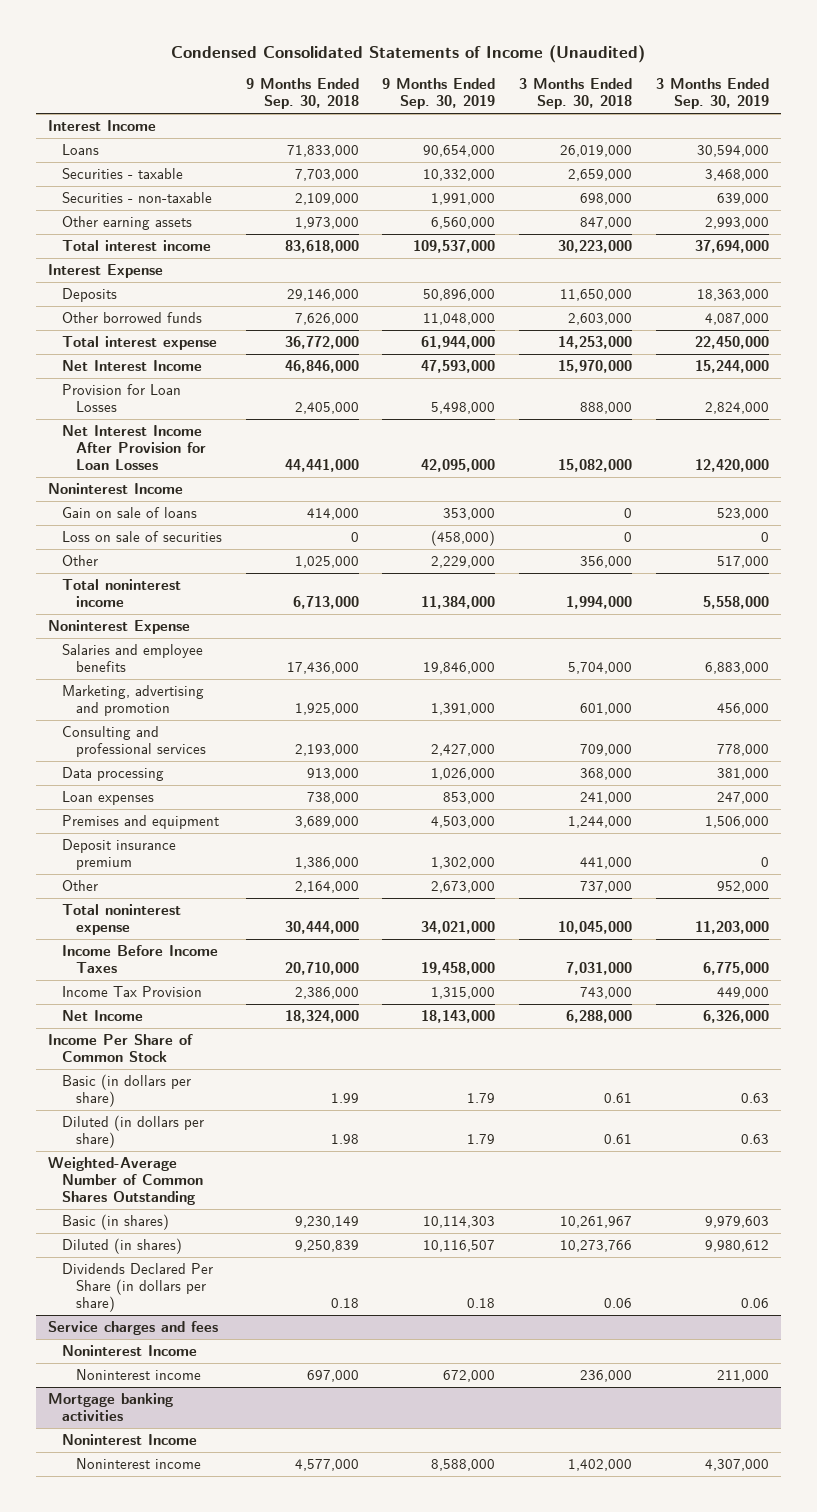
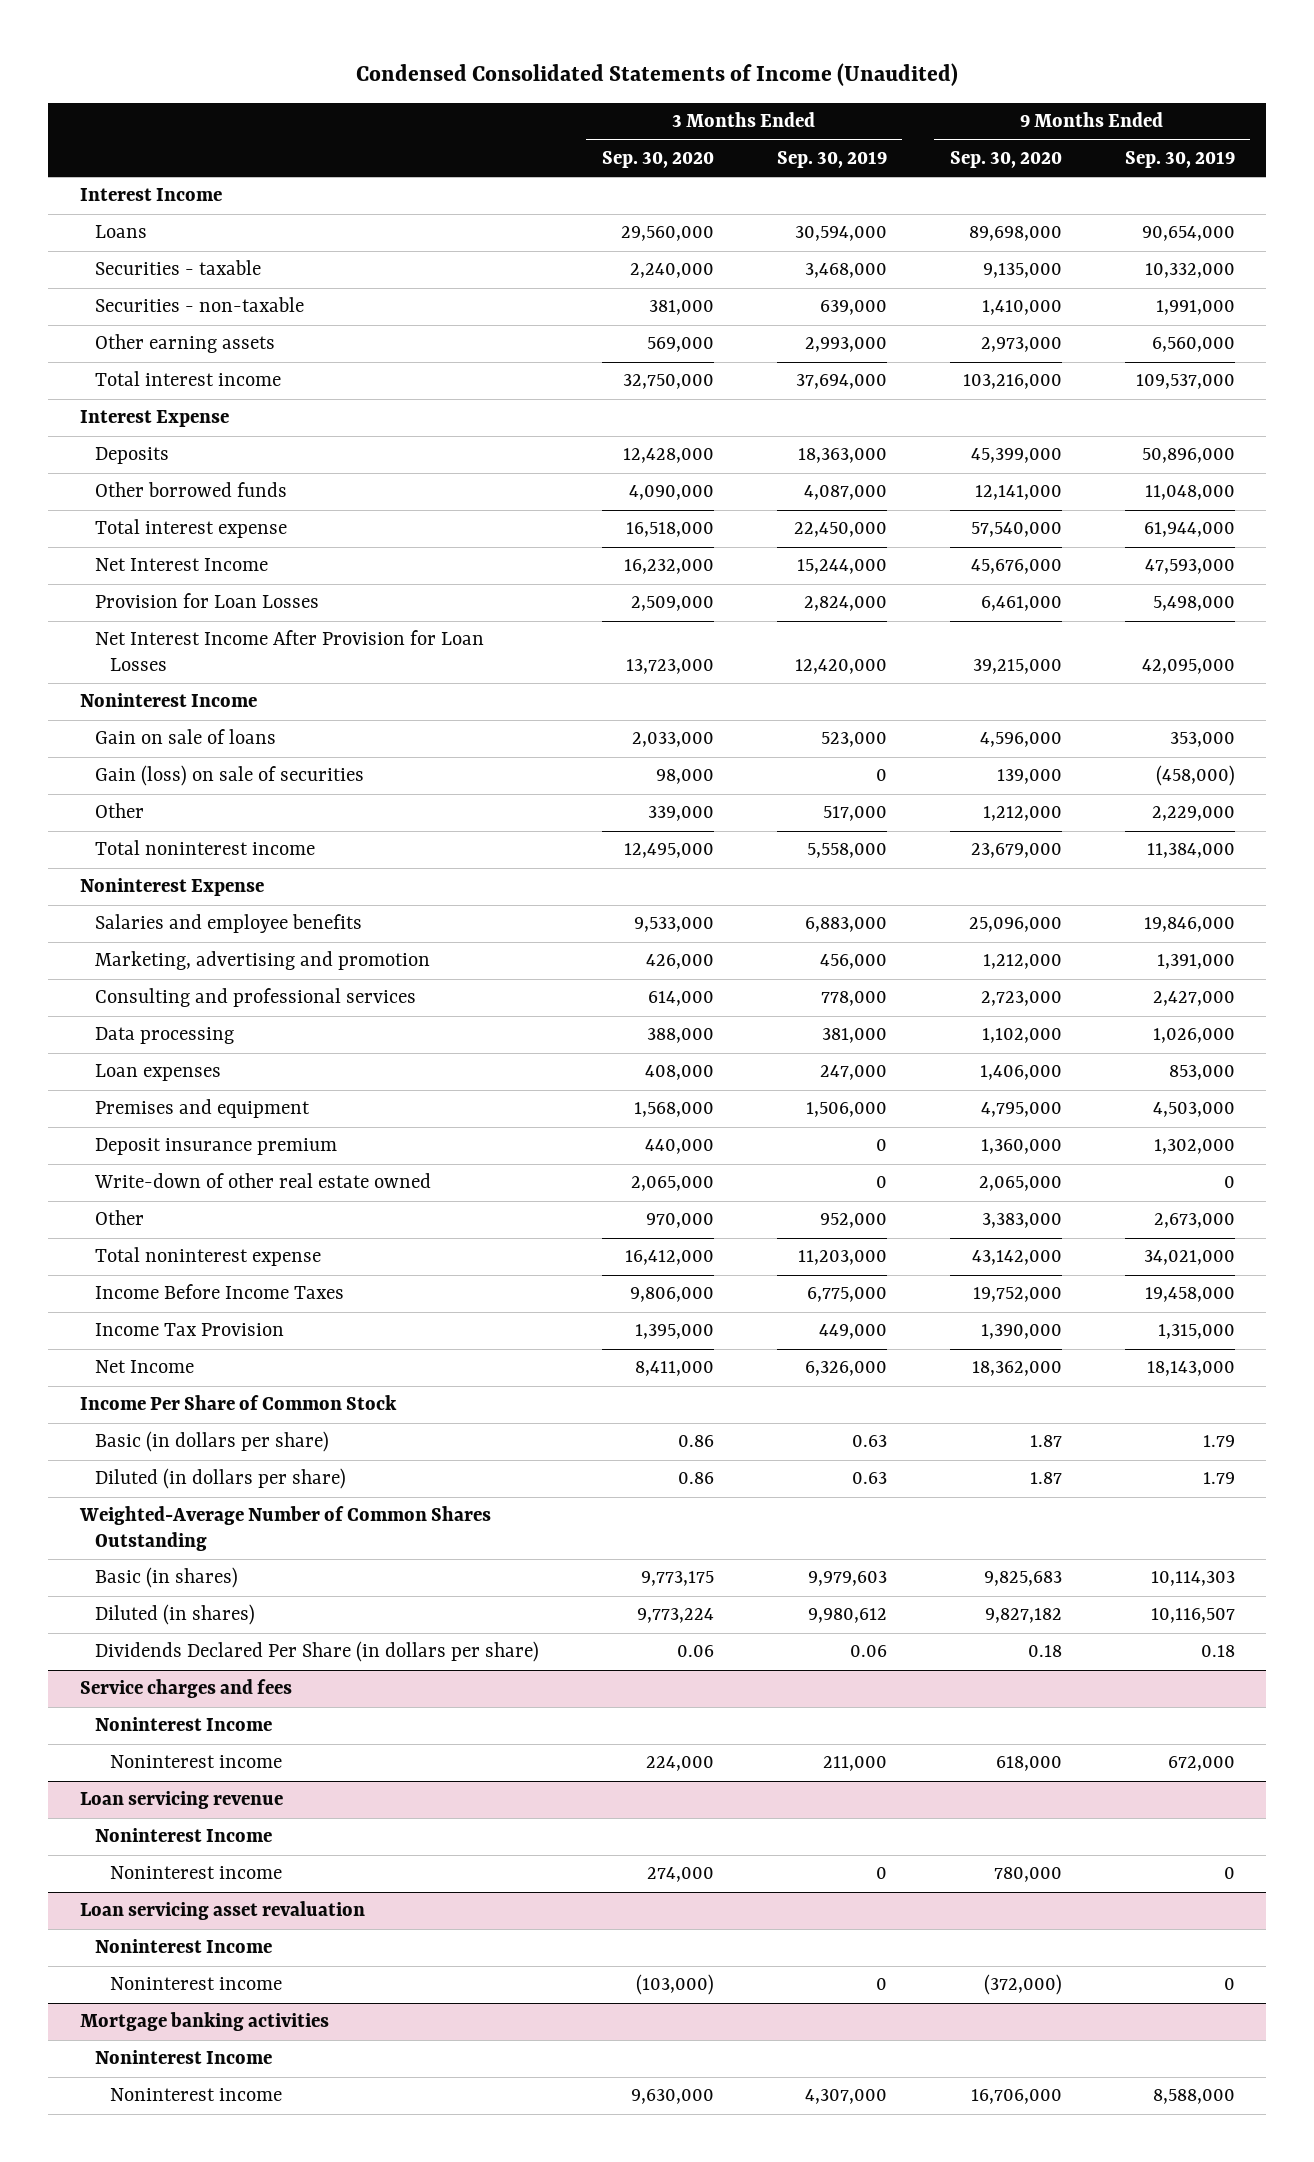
[245,78,359,110] 9 Months Ended Sep. 30, 2018 -> none
[519,78,633,110] 3 Months Ended Sep. 30, 2018 -> none
none -> [601,150,714,168] Sep. 30, 2020
none -> [949,150,1062,168] Sep. 30, 2020
[61,531,222,543] Loss on sale of securities -> [94,765,364,787] Gain (loss) on sale of securities
none -> [93,1173,431,1189] Write-down of other real estate owned
none -> [79,1791,283,1810] Loan servicing revenue
none -> [94,1828,272,1843] Noninterest Income
none -> [110,1866,283,1880] Noninterest income
none -> [79,1901,365,1921] Loan servicing asset revaluation
none -> [94,1939,272,1954] Noninterest Income
none -> [110,1977,283,1991] Noninterest income

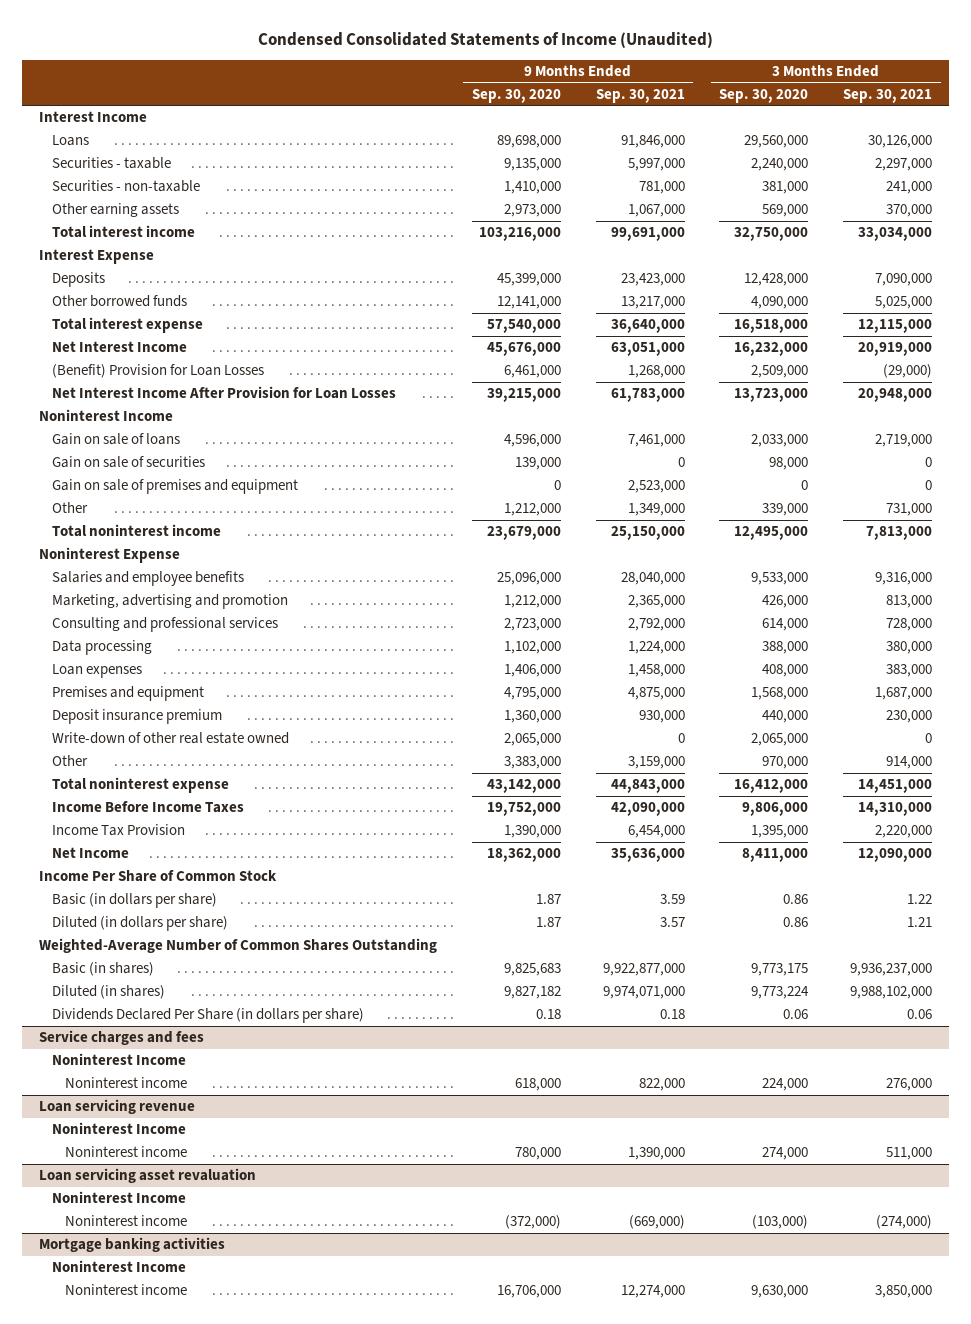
[776,150,887,168] Sep. 30, 2019 -> none
[1124,150,1235,168] Sep. 30, 2019 -> none
none -> [595,88,685,103] Sep. 30, 2021
none -> [843,88,933,103] Sep. 30, 2021
[94,593,319,609] Provision for Loan Losses -> [51,364,264,379] (Benefit) Provision for Loan Losses
[94,765,364,787] Gain (loss) on sale of securities -> [51,456,205,469] Gain on sale of securities
none -> [51,479,298,495] Gain on sale of premises and equipment

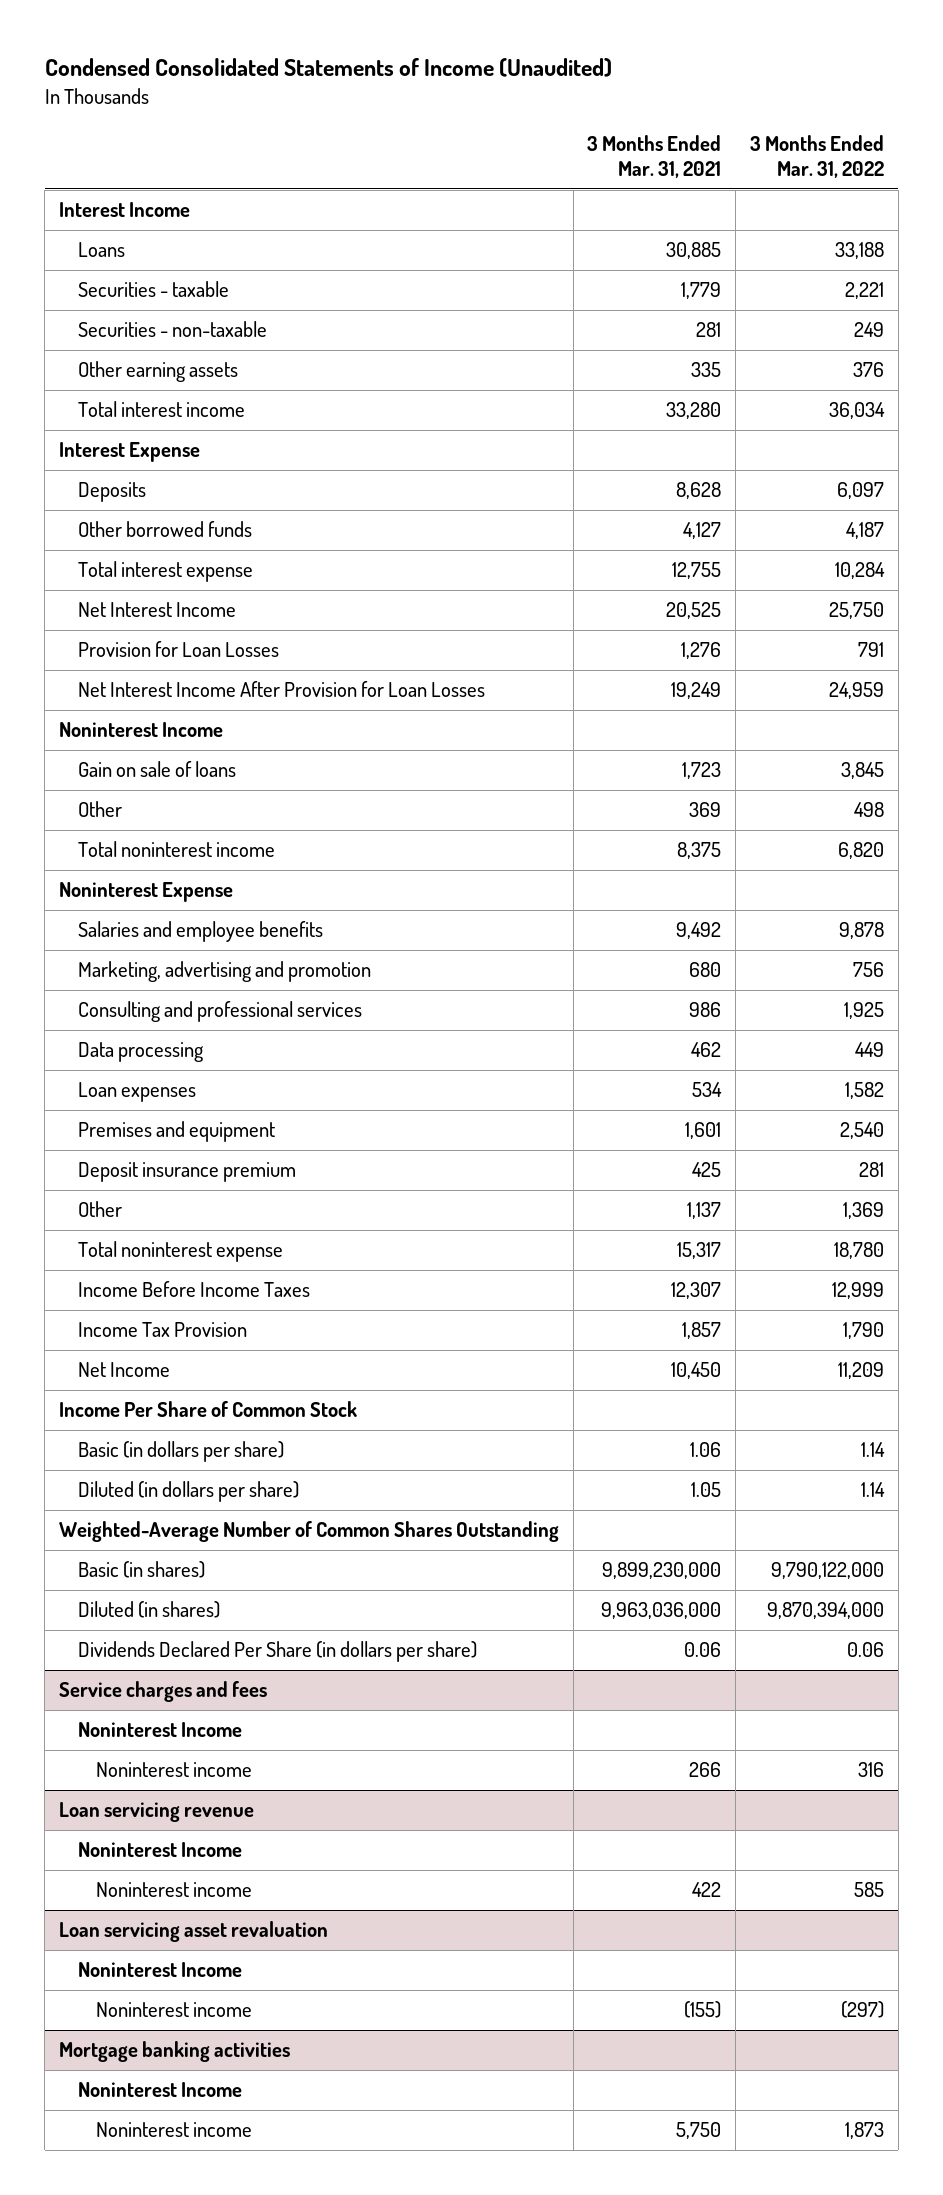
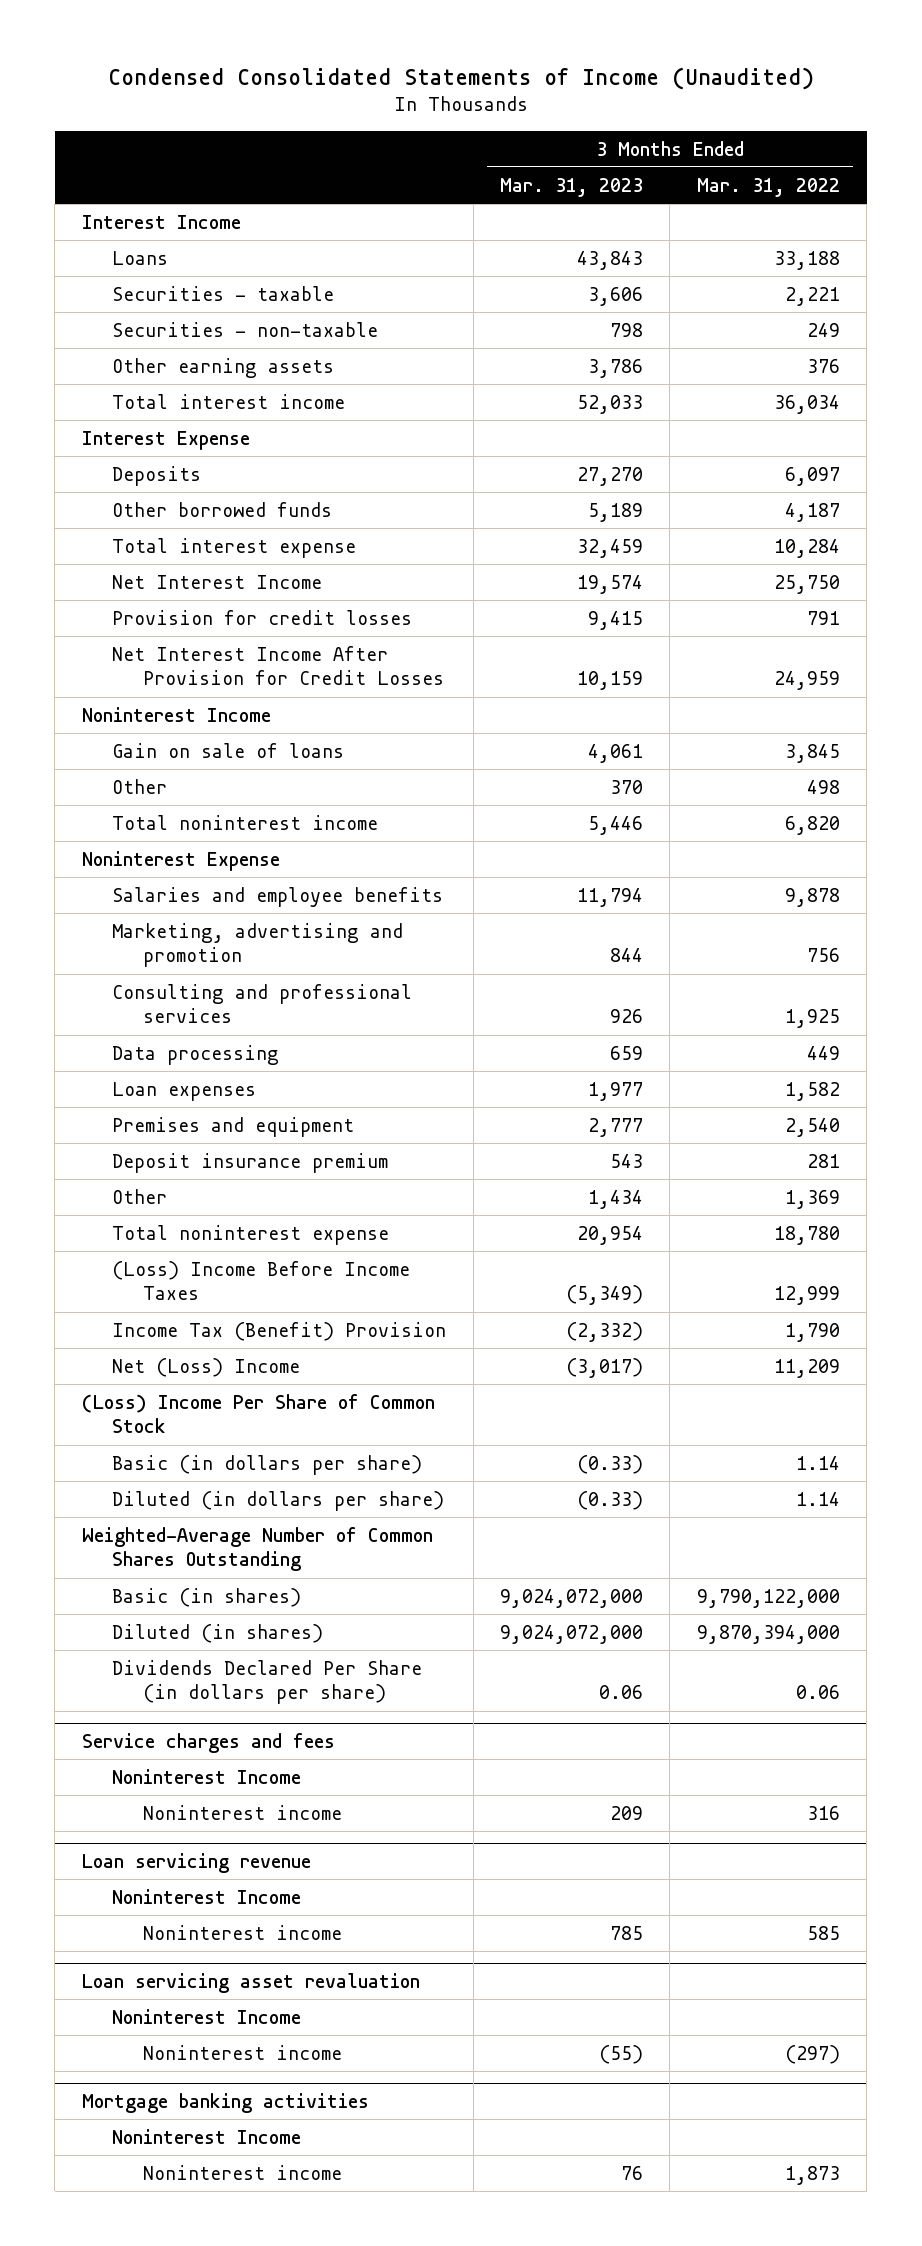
[587,135,722,179] 3 Months Ended Mar. 31, 2021 -> none
none -> [500,177,644,197] Mar. 31, 2023
[77,641,279,658] Provision for Loan Losses -> [112,609,413,625] Provision for credit losses
[77,681,485,698] Net Interest Income After Provision for Loan Losses -> [112,645,444,686] Net Interest Income After Provision for Credit Losses
[77,1281,310,1298] Income Before Income Taxes -> [112,1260,411,1301] (Loss) Income Before Income Taxes
[77,1322,247,1338] Income Tax Provision -> [112,1321,447,1341] Income Tax (Benefit) Provision
[77,1362,170,1378] Net Income -> [112,1357,301,1377] Net (Loss) Income
[59,1401,358,1418] Income Per Share of Common Stock -> [81,1393,435,1434] (Loss) Income Per Share of Common Stock

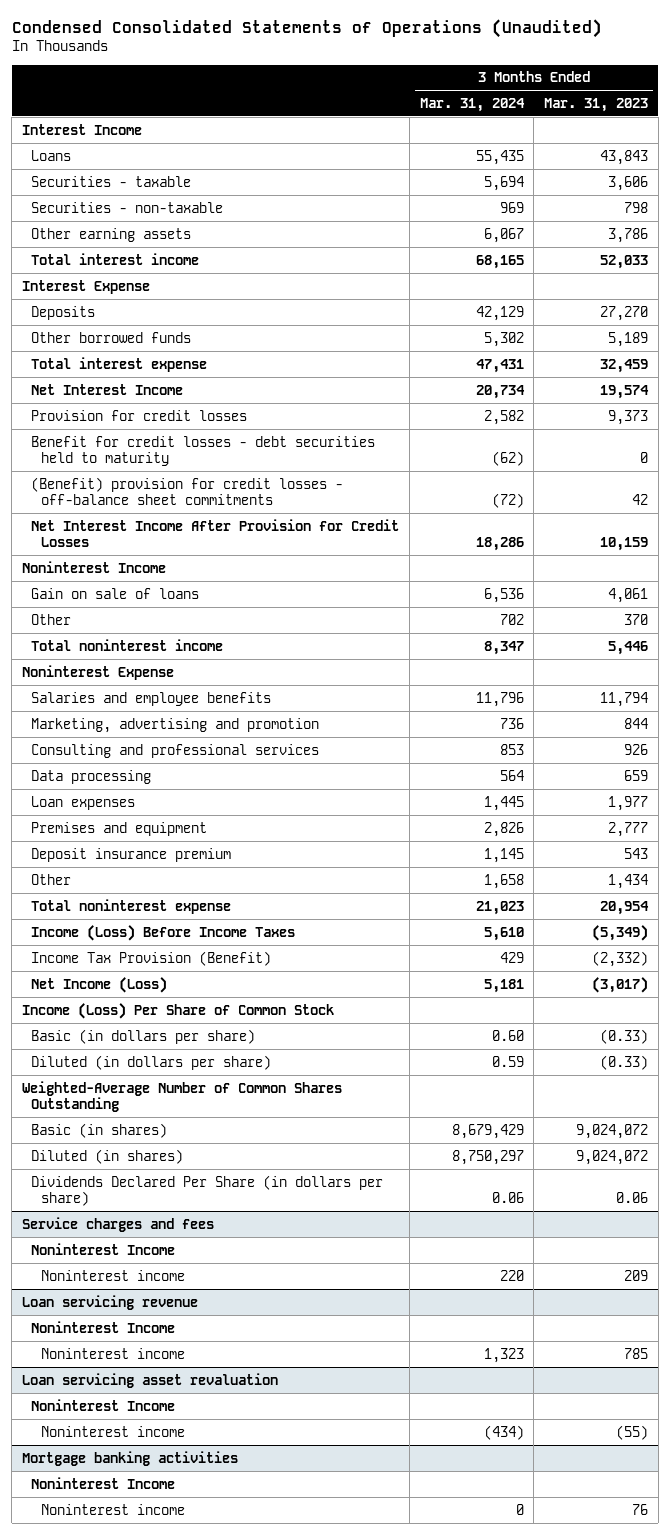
[107,67,814,91] Condensed Consolidated Statements of Income (Unaudited) -> [11,18,602,38] Condensed Consolidated Statements of Operations (Unaudited)
[696,177,840,197] Mar. 31, 2022 -> none
none -> [419,97,525,112] Mar. 31, 2024
[588,610,644,630] 9,415 -> [608,409,649,425] 9,373
none -> [31,435,376,467] Benefit for credit losses - debt securities held to maturity
none -> [31,476,344,506] (Benefit) provision for credit losses - off-balance sheet commitments
[112,1260,411,1301] (Loss) Income Before Income Taxes -> [31,924,296,941] Income (Loss) Before Income Taxes
[112,1321,447,1341] Income Tax (Benefit) Provision -> [31,950,272,966] Income Tax Provision (Benefit)
[112,1357,301,1377] Net (Loss) Income -> [31,976,168,993] Net Income (Loss)
[81,1393,435,1434] (Loss) Income Per Share of Common Stock -> [21,1002,334,1019] Income (Loss) Per Share of Common Stock
[500,1588,644,1608] 9,024,072,000 -> [576,1123,649,1139] 9,024,072
[500,1624,644,1644] 9,024,072,000 -> [576,1149,649,1165] 9,024,072

